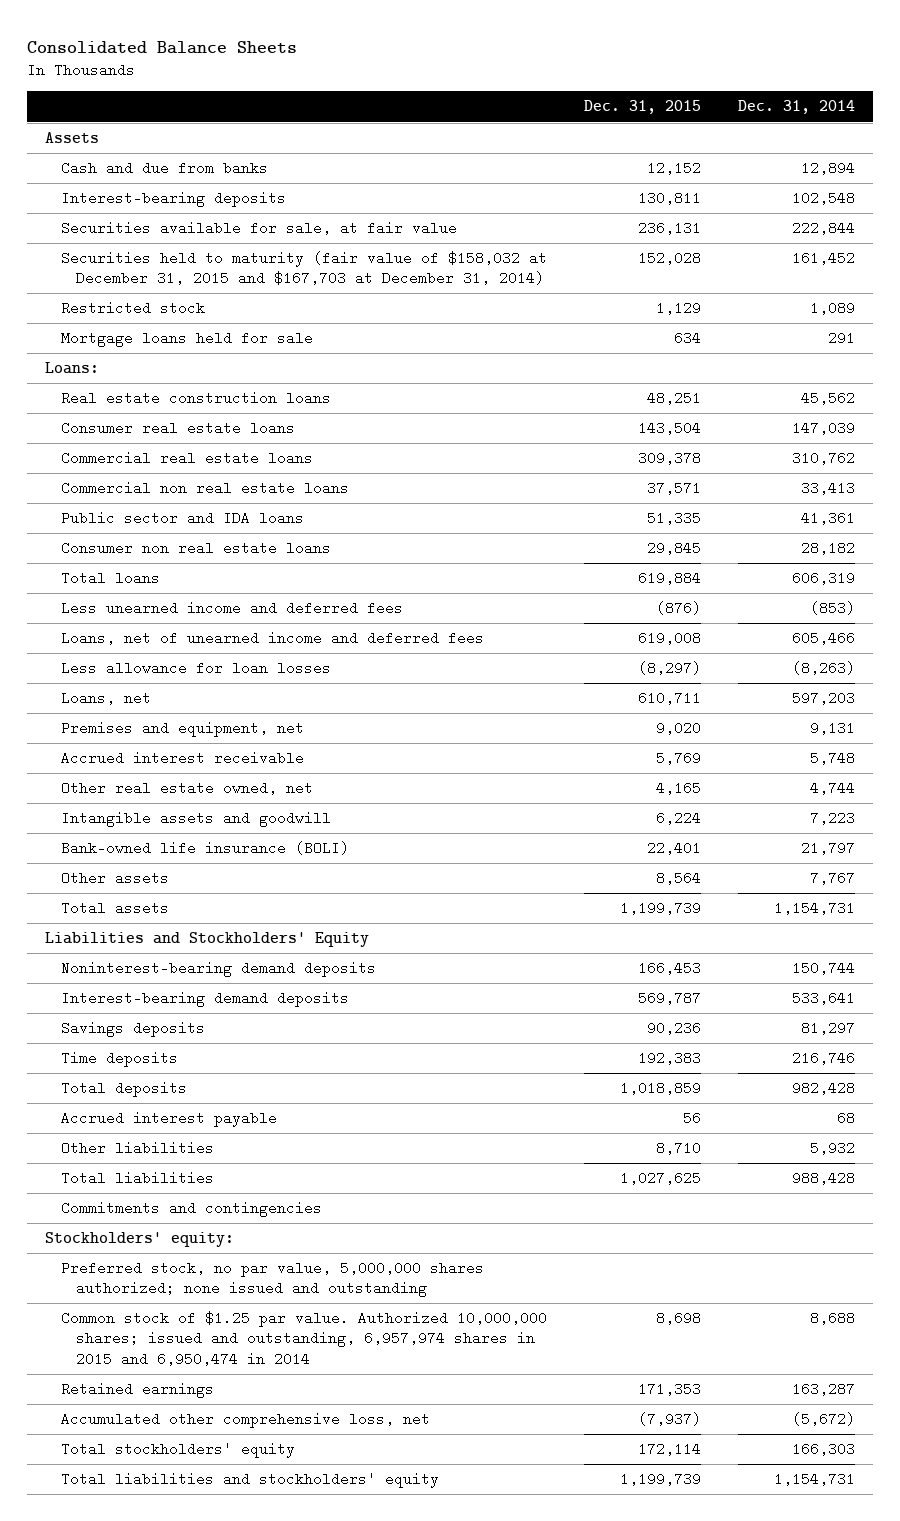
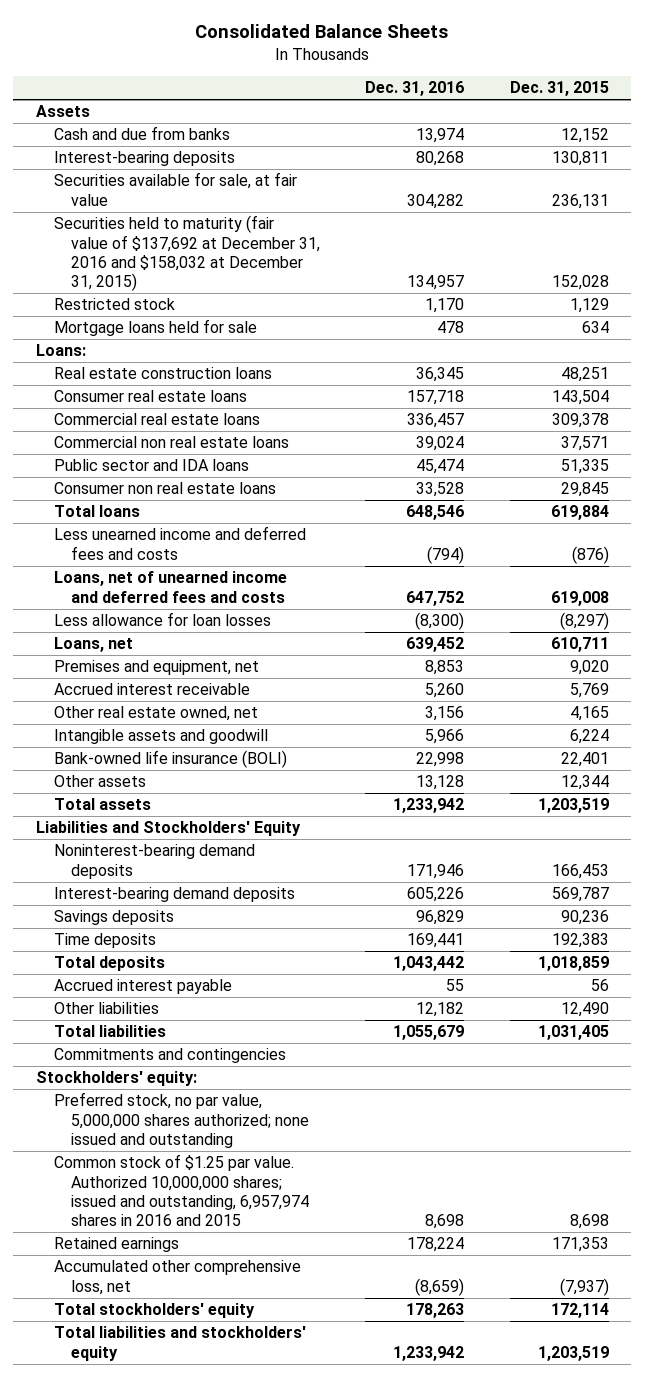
[737,100,855,115] Dec. 31, 2014 -> none
none -> [365,80,465,96] Dec. 31, 2016
[60,251,547,286] Securities held to maturity (fair value of $158,032 at December 31, 2015 and $167,703 at December 31, 2014) -> [53,215,320,291] Securities held to maturity (fair value of $137,692 at December 31, 2016 and $158,032 at December 31, 2015)
[60,601,403,616] Less unearned income and deferred fees -> [53,526,306,560] Less unearned income and deferred fees and costs
[60,631,484,646] Loans, net of unearned income and deferred fees -> [53,571,287,603] Loans, net of unearned income and deferred fees and costs
[655,871,701,886] 8,564 -> [560,775,609,791] 12,344
[619,901,701,916] 1,199,739 -> [537,798,609,814] 1,203,519
[655,1141,701,1156] 8,710 -> [560,1002,609,1018] 12,490
[619,1171,701,1186] 1,027,625 -> [537,1025,609,1041] 1,031,405
[60,1311,547,1366] Common stock of $1.25 par value. Authorized 10,000,000 shares; issued and outstanding, 6,957,974 shares in 2015 and 6,950,474 in 2014 -> [53,1154,309,1226] Common stock of $1.25 par value. Authorized 10,000,000 shares; issued and outstanding, 6,957,974 shares in 2016 and 2015
[619,1472,701,1487] 1,199,739 -> [537,1345,609,1361] 1,203,519

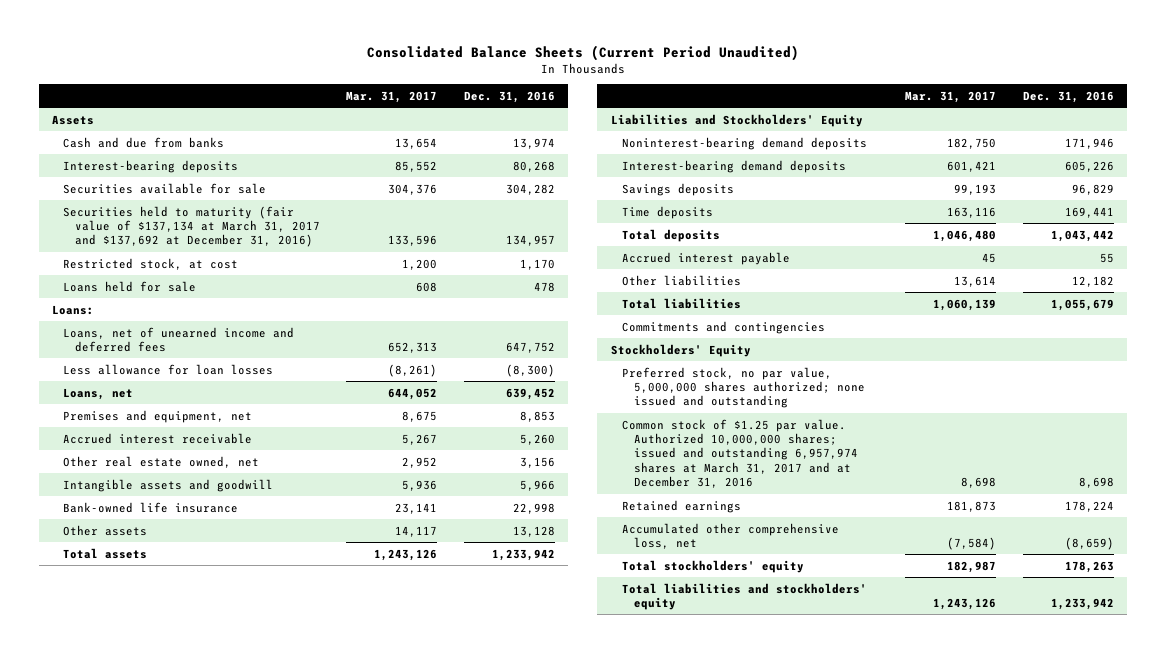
[195,24,449,39] Consolidated Balance Sheets -> [366,44,799,61] Consolidated Balance Sheets (Current Period Unaudited)
[509,80,609,96] Dec. 31, 2015 -> none
none -> [346,90,438,103] Mar. 31, 2017
[53,172,297,206] Securities available for sale, at fair value -> [63,182,267,194] Securities available for sale
[53,215,320,291] Securities held to maturity (fair value of $137,692 at December 31, 2016 and $158,032 at December 31, 2015) -> [63,205,320,248] Securities held to maturity (fair value of $137,134 at March 31, 2017 and $137,692 at December 31, 2016)
[53,298,175,311] Restricted stock -> [63,257,239,270] Restricted stock, at cost
[53,319,257,337] Mortgage loans held for sale -> [63,280,197,292] Loans held for sale
[53,367,272,380] Real estate construction loans -> none
[53,390,247,403] Consumer real estate loans -> none
[53,413,260,426] Commercial real estate loans -> none
[53,436,289,449] Commercial non real estate loans -> none
[53,459,249,472] Public sector and IDA loans -> none
[53,482,276,495] Consumer non real estate loans -> none
[53,505,140,518] Total loans -> none
[53,526,306,560] Less unearned income and deferred fees and costs -> none
[53,571,287,603] Loans, net of unearned income and deferred fees and costs -> [63,326,295,353] Loans, net of unearned income and deferred fees
[53,750,287,769] Bank-owned life insurance (BOLI) -> [63,501,239,513] Bank-owned life insurance
[36,1071,198,1087] Stockholders' equity: -> [610,343,751,357] Stockholders' Equity
[53,1154,309,1226] Common stock of $1.25 par value. Authorized 10,000,000 shares; issued and outstanding, 6,957,974 shares in 2016 and 2015 -> [622,418,858,489] Common stock of $1.25 par value. Authorized 10,000,000 shares; issued and outstanding 6,957,974 shares at March 31, 2017 and at December 31, 2016

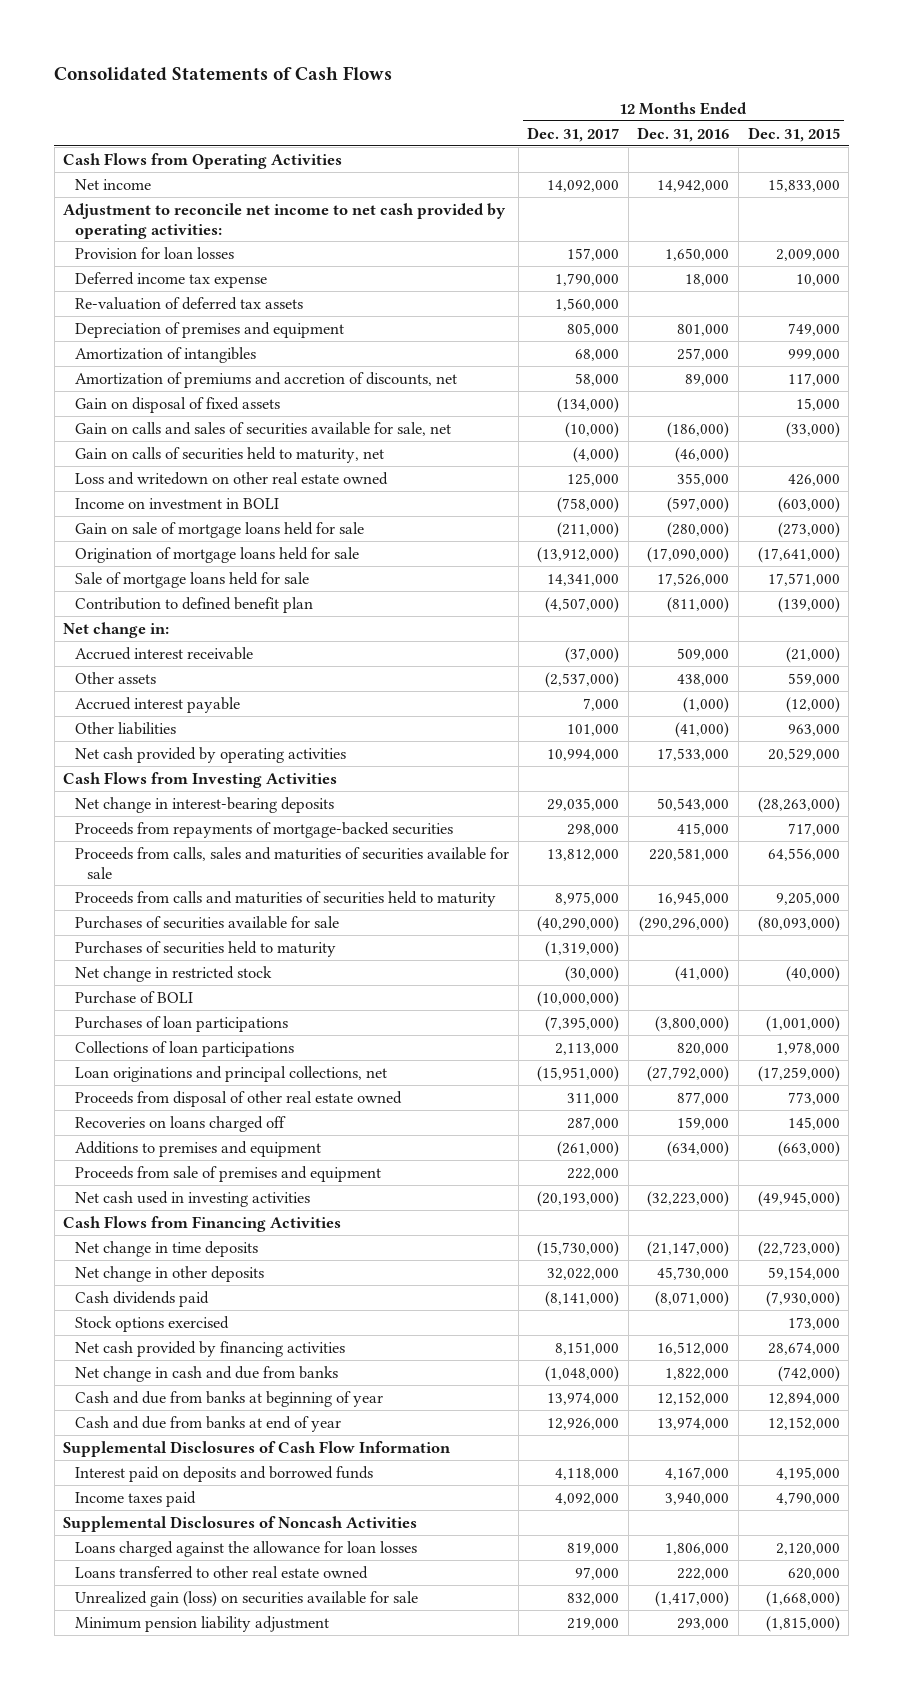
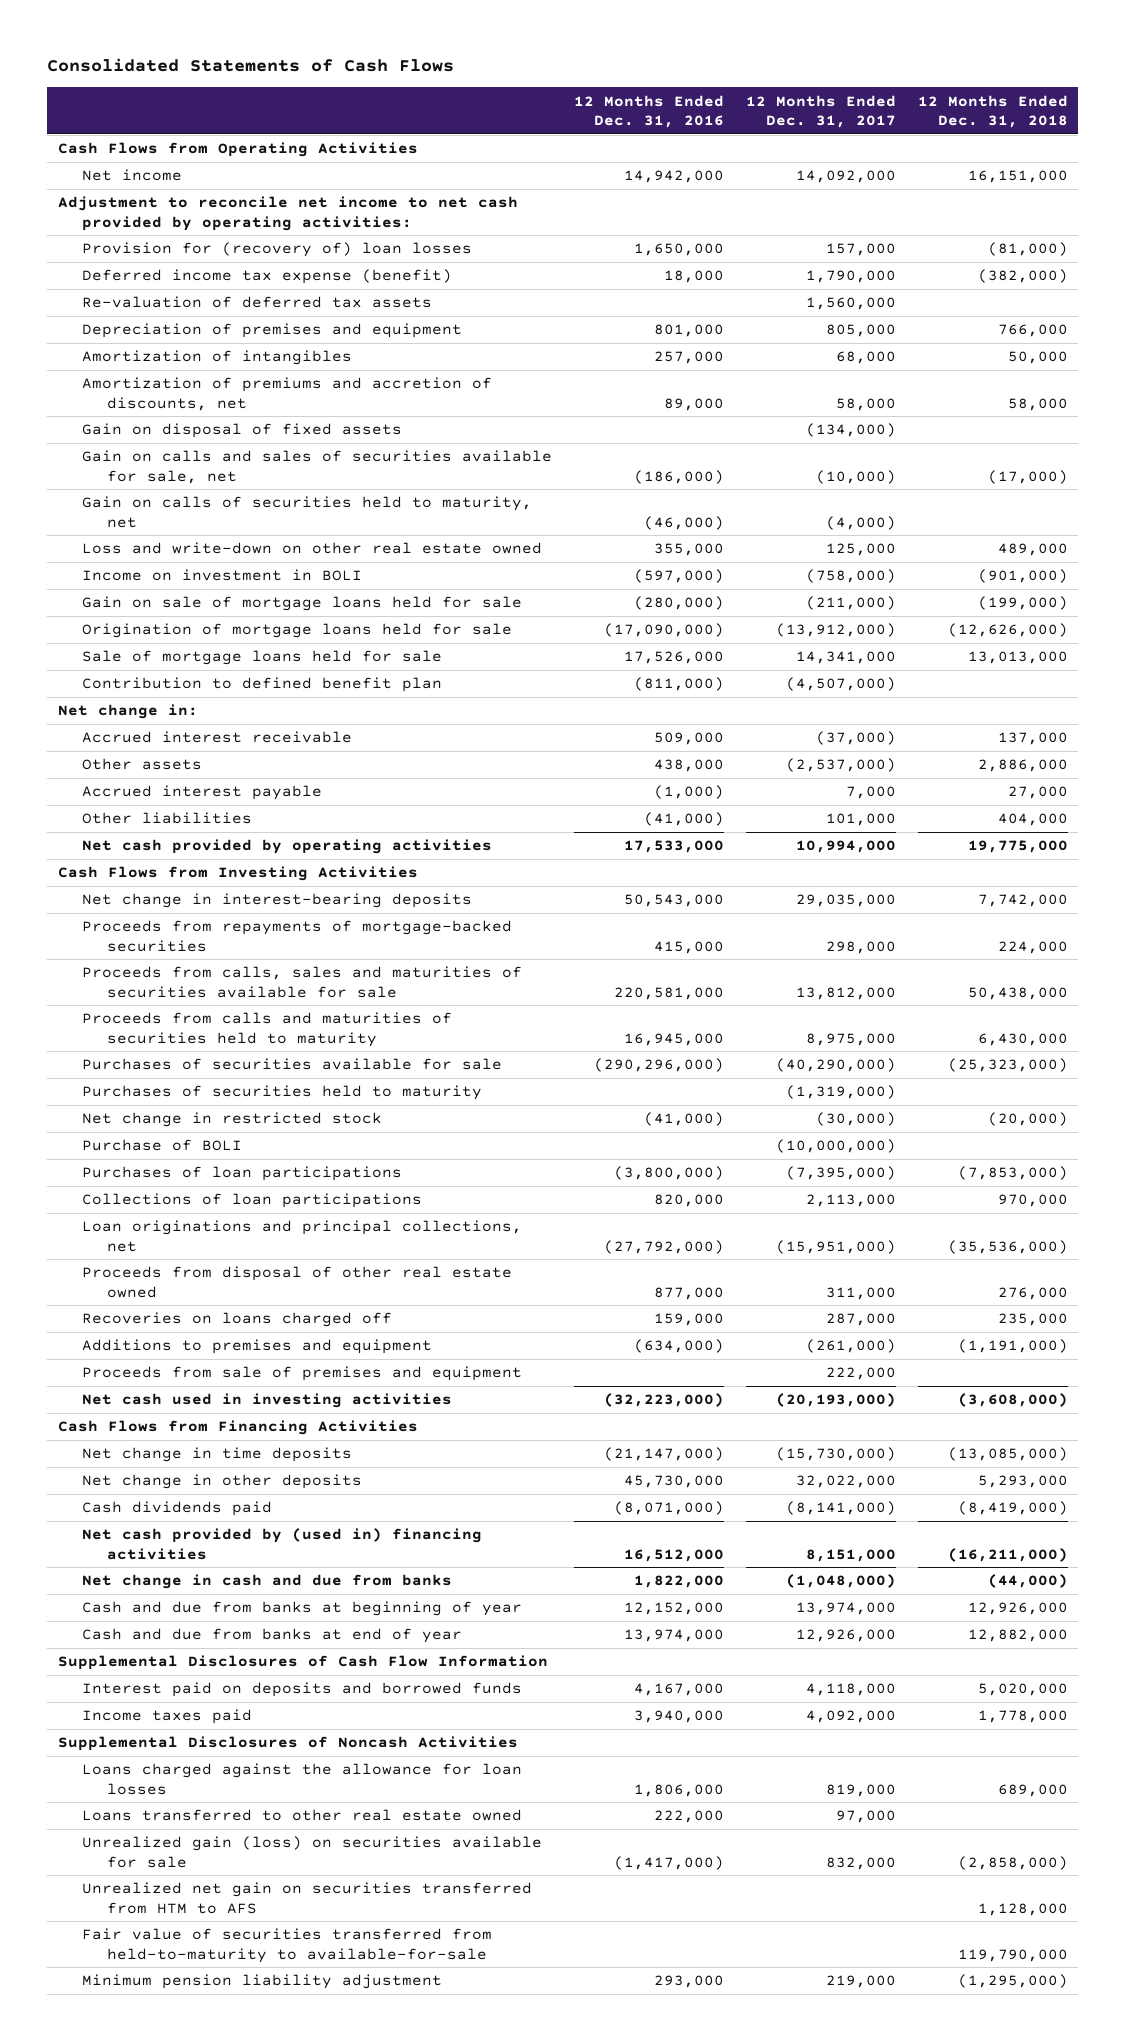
[747,126,840,142] Dec. 31, 2015 -> none
none -> [917,94,1068,128] 12 Months Ended Dec. 31, 2018
[75,246,235,259] Provision for loan losses -> [82,242,473,258] Provision for (recovery of) loan losses
[75,271,268,288] Deferred income tax expense -> [82,269,453,285] Deferred income tax expense (benefit)
[75,471,389,485] Loss and writedown on other real estate owned -> [82,542,543,555] Loss and write-down on other real estate owned
[75,1315,230,1332] Stock options exercised -> none
[75,1340,346,1357] Net cash provided by financing activities -> [82,1528,483,1560] Net cash provided by (used in) financing activities
none -> [82,1882,533,1914] Unrealized net gain on securities transferred from HTM to AFS
none -> [82,1928,493,1963] Fair value of securities transferred from held-to-maturity to available-for-sale

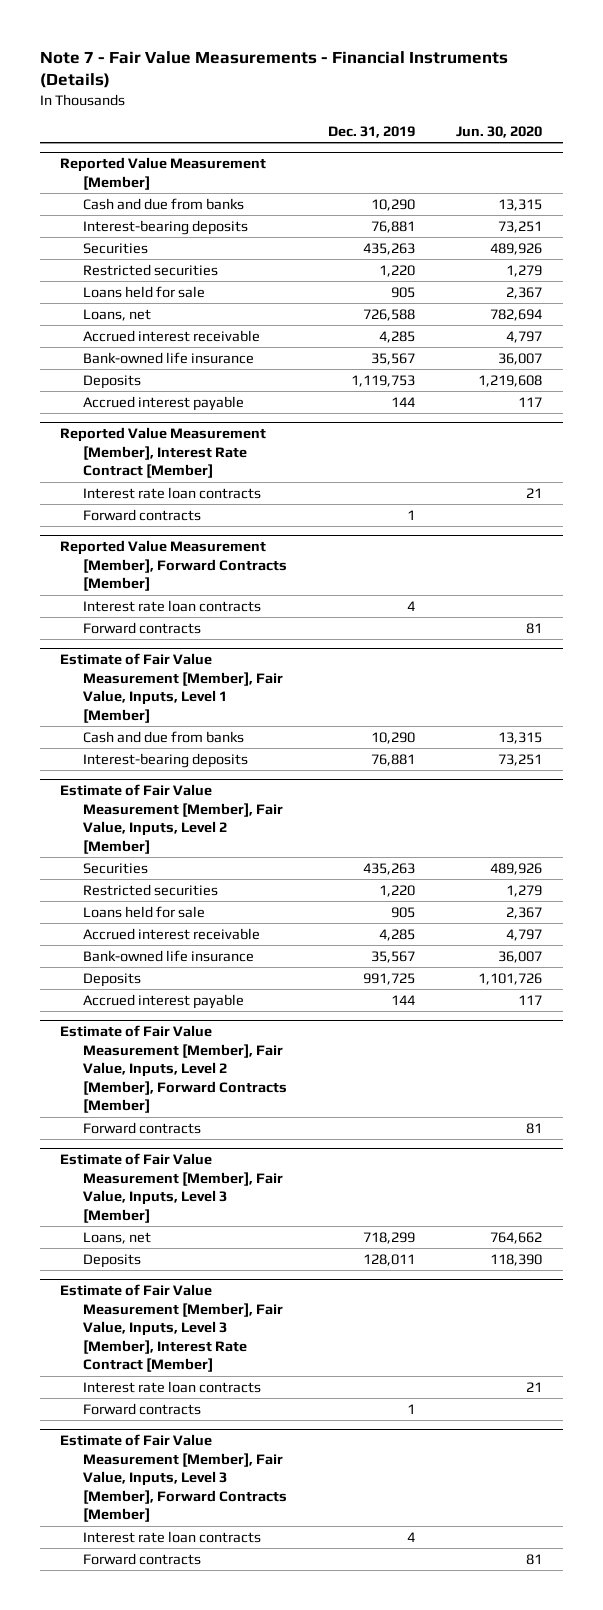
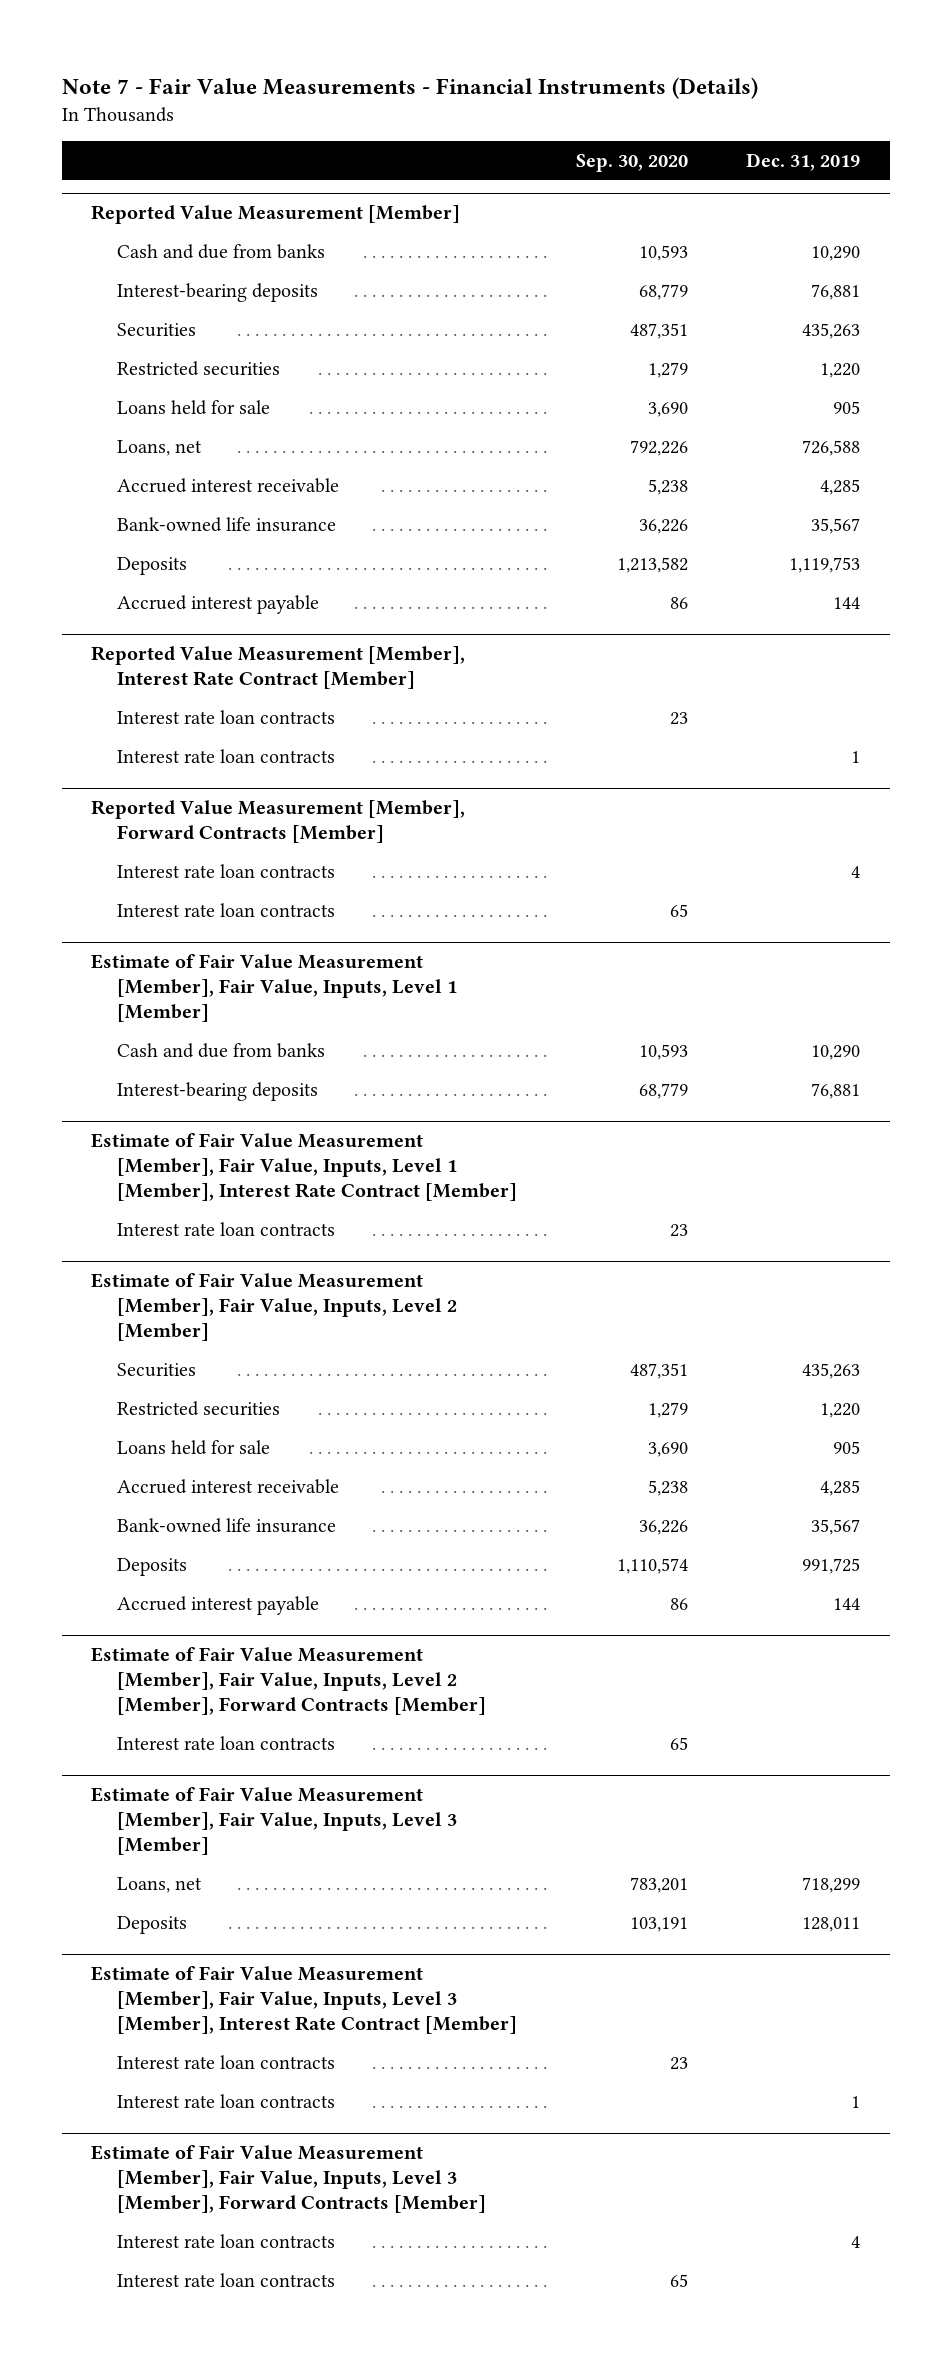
[456,125,543,138] Jun. 30, 2020 -> none
none -> [575,154,688,173] Sep. 30, 2020
[83,508,202,521] Forward contracts -> [117,748,336,763] Interest rate loan contracts
[83,621,202,634] Forward contracts -> [117,902,336,917] Interest rate loan contracts
none -> [91,1133,518,1202] Estimate of Fair Value Measurement [Member], Fair Value, Inputs, Level 1 [Member], Interest Rate Contract [Member]
none -> [117,1221,336,1236] Interest rate loan contracts
[83,1121,202,1134] Forward contracts -> [117,1735,336,1750] Interest rate loan contracts
[83,1402,202,1415] Forward contracts -> [117,2093,336,2108] Interest rate loan contracts
[83,1552,202,1565] Forward contracts -> [117,2272,336,2287] Interest rate loan contracts

